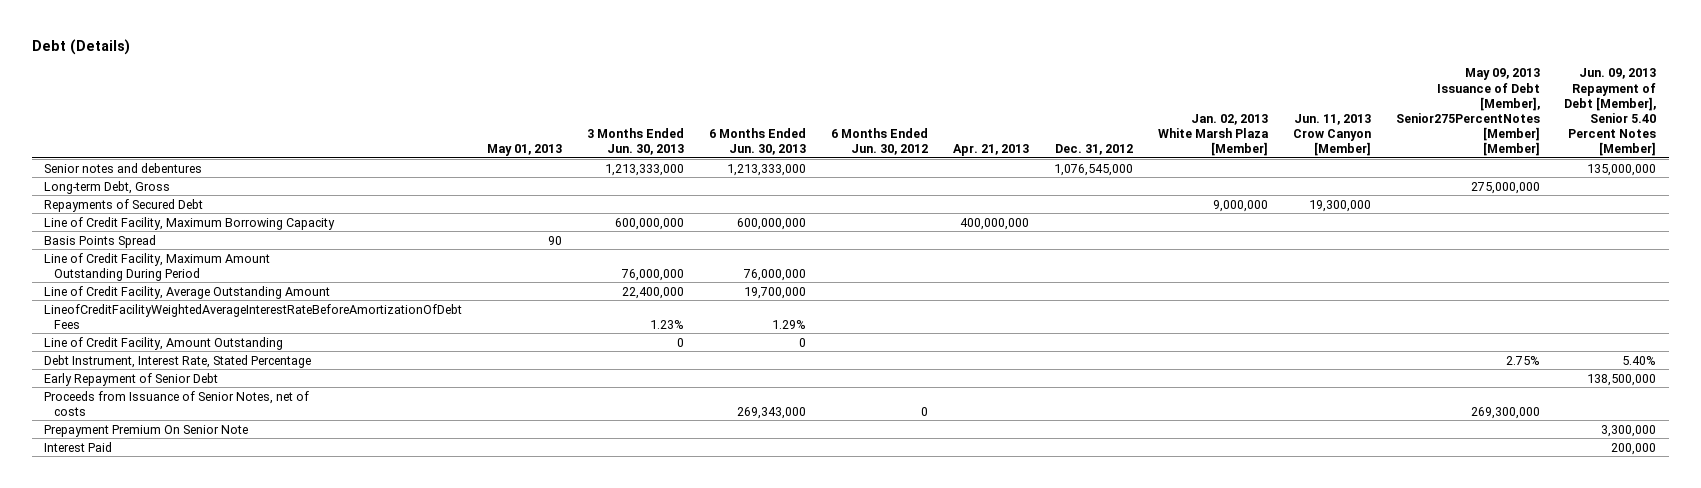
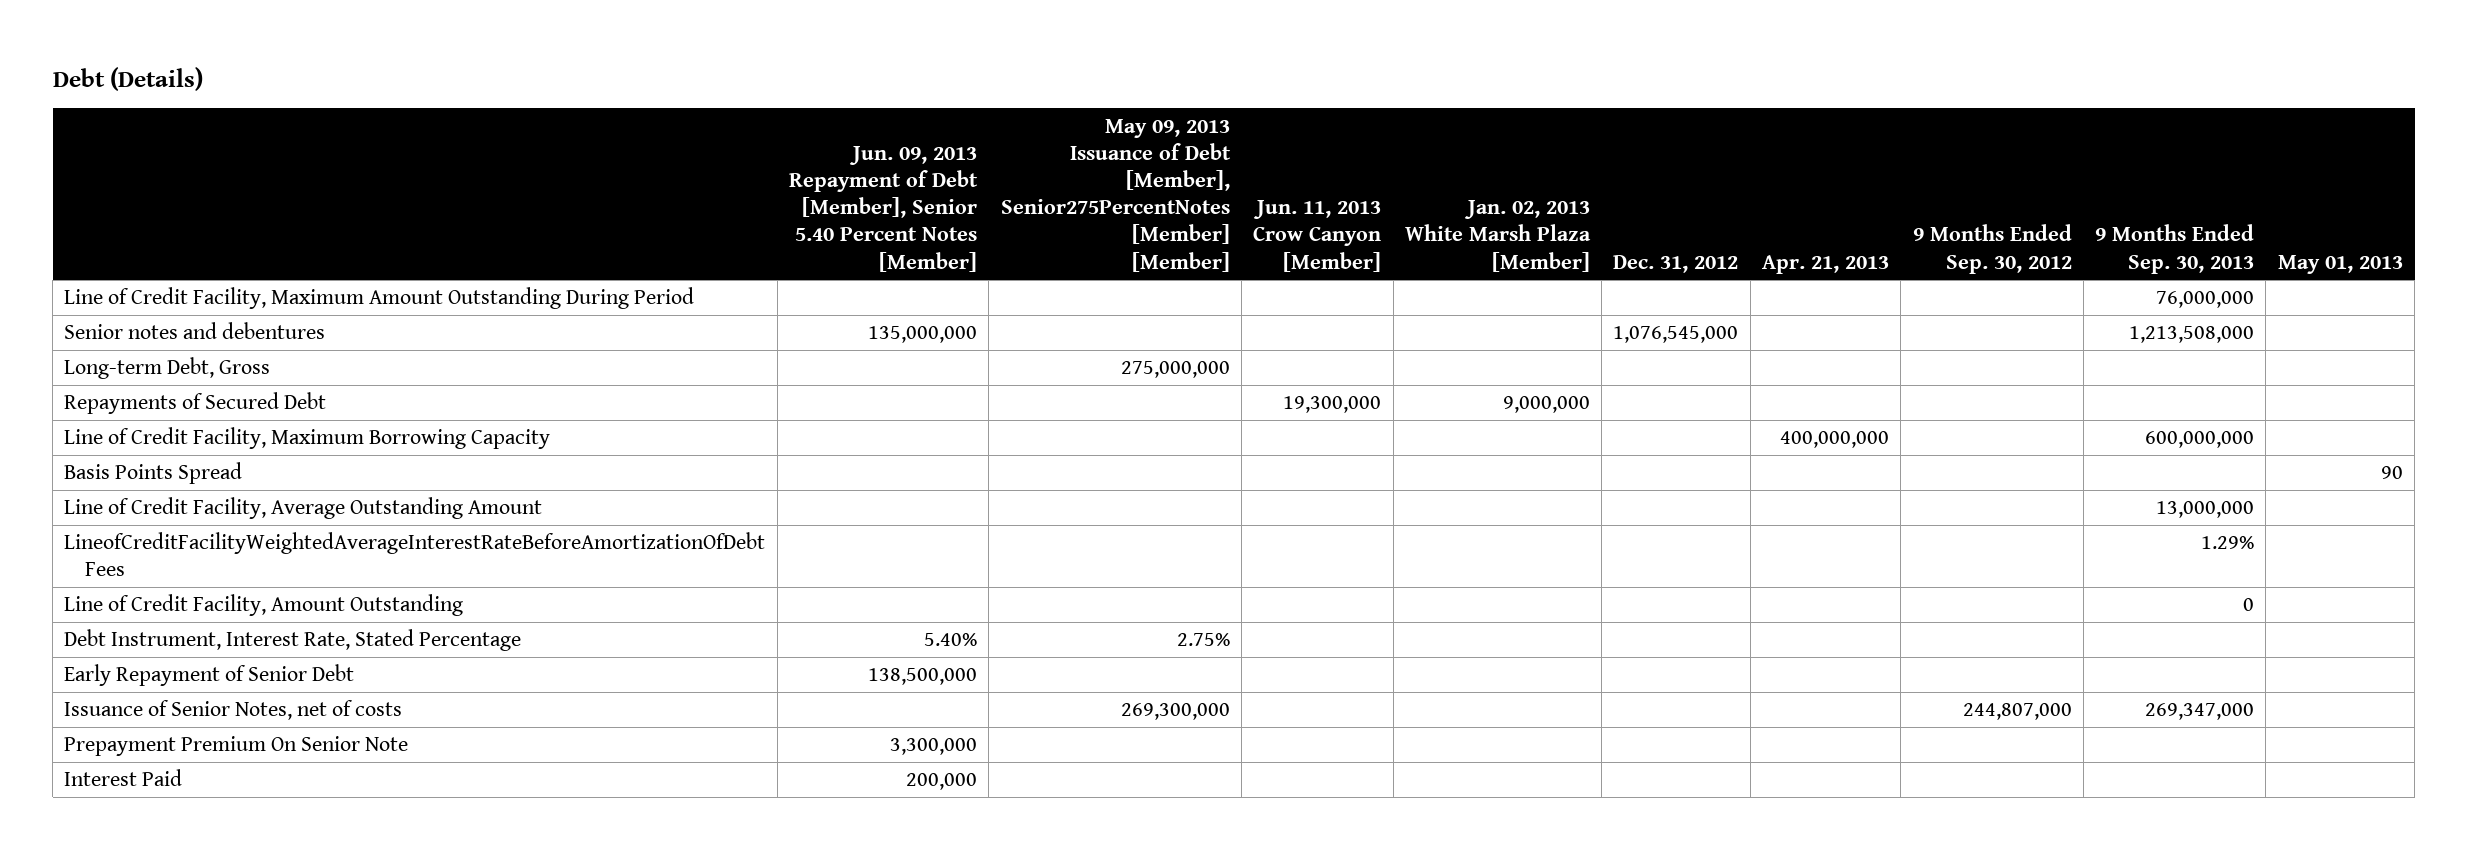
[587,127,685,155] 3 Months Ended Jun. 30, 2013 -> none
[709,127,807,155] 6 Months Ended Jun. 30, 2013 -> none
[831,127,929,155] 6 Months Ended Jun. 30, 2012 -> none
none -> [1912,224,2072,274] 9 Months Ended Sep. 30, 2012
none -> [2095,224,2255,274] 9 Months Ended Sep. 30, 2013
[44,252,271,281] Line of Credit Facility, Maximum Amount Outstanding During Period -> [64,287,695,310] Line of Credit Facility, Maximum Amount Outstanding During Period
[44,390,310,416] Proceeds from Issuance of Senior Notes, net of costs -> [64,700,403,721] Issuance of Senior Notes, net of costs

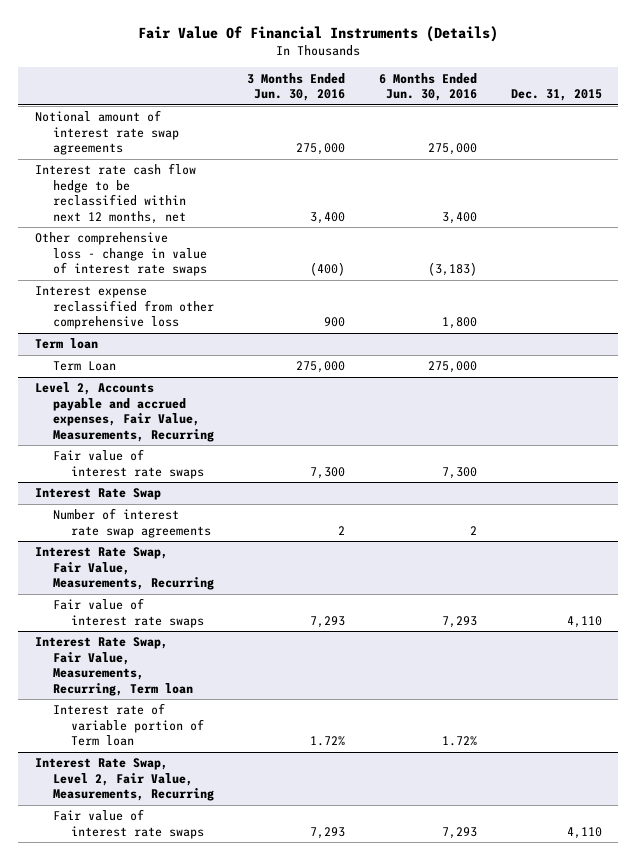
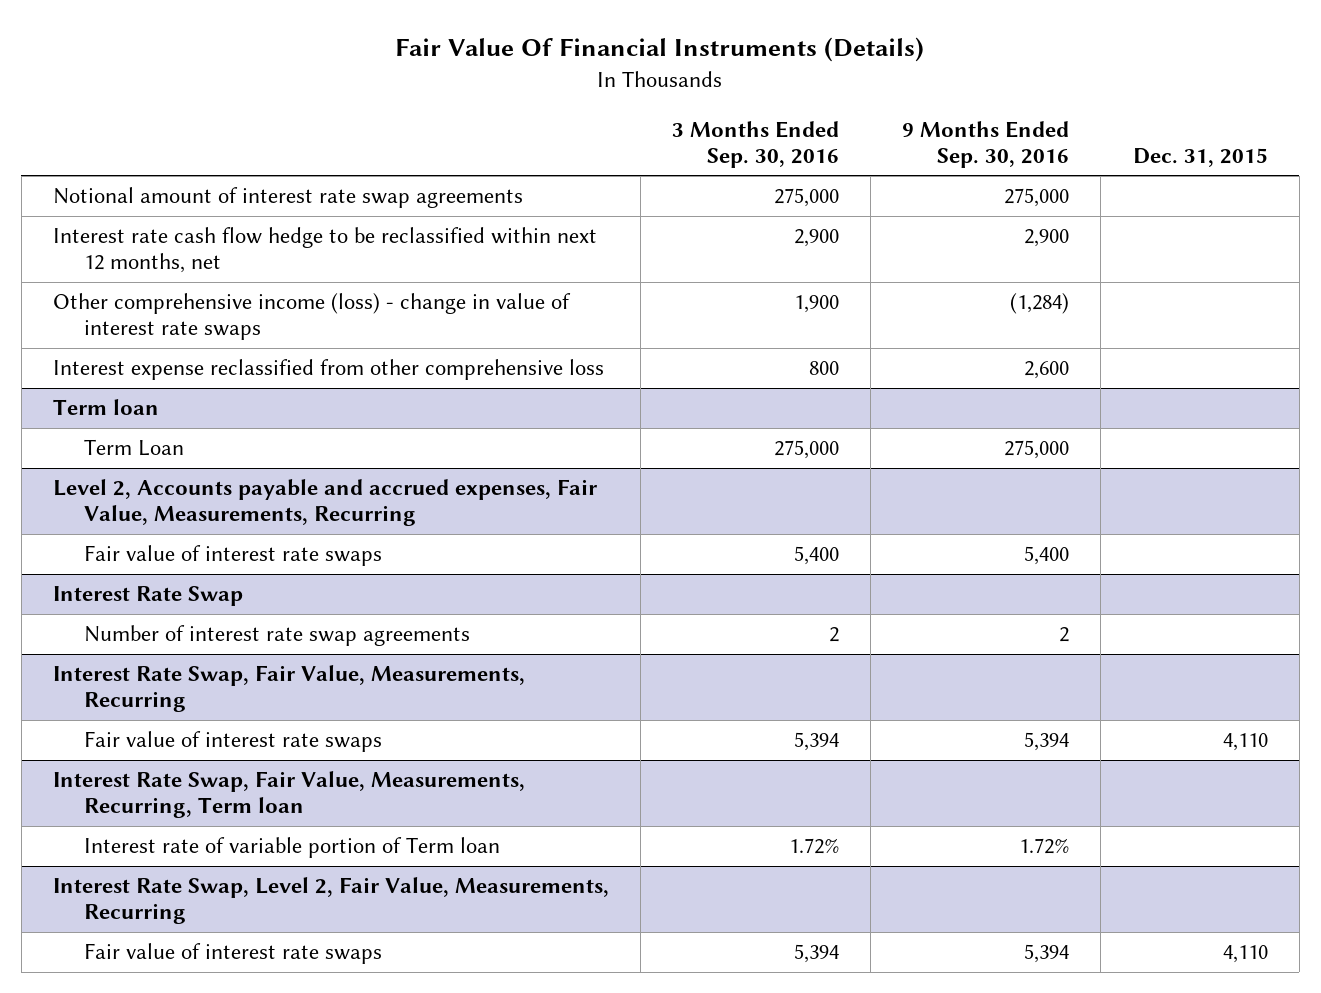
[247,72,346,102] 3 Months Ended Jun. 30, 2016 -> none
[378,72,477,102] 6 Months Ended Jun. 30, 2016 -> none
none -> [672,120,840,168] 3 Months Ended Sep. 30, 2016
none -> [902,120,1070,168] 9 Months Ended Sep. 30, 2016
[34,232,207,277] Other comprehensive loss - change in value of interest rate swaps -> [53,293,572,341] Other comprehensive income (loss) - change in value of interest rate swaps

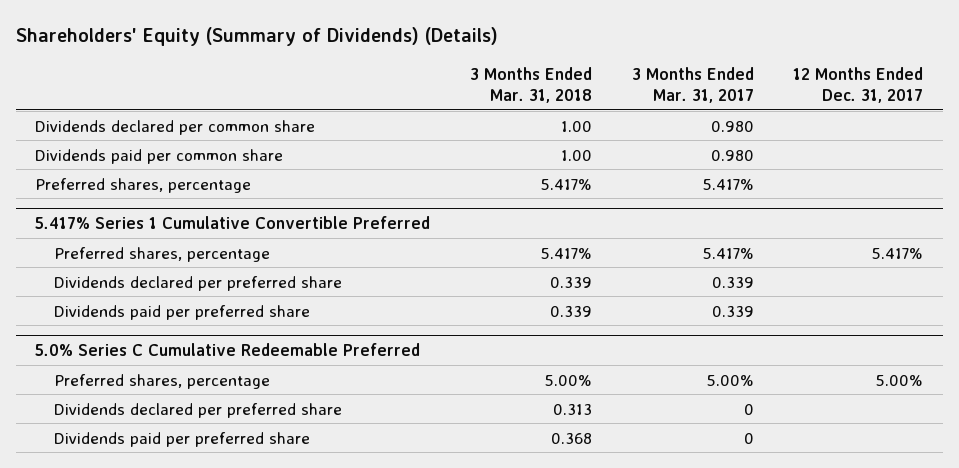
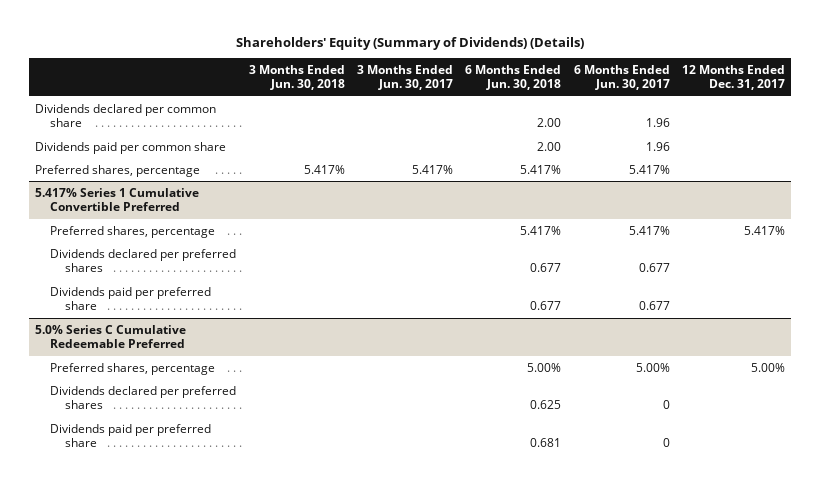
[470,66,593,104] 3 Months Ended Mar. 31, 2018 -> none
[631,66,754,104] 3 Months Ended Mar. 31, 2017 -> none
none -> [248,64,345,91] 3 Months Ended Jun. 30, 2018
none -> [356,64,453,91] 3 Months Ended Jun. 30, 2017
none -> [465,64,562,91] 6 Months Ended Jun. 30, 2018
none -> [573,64,670,91] 6 Months Ended Jun. 30, 2017
[53,275,342,291] Dividends declared per preferred share -> [50,248,237,273] Dividends declared per preferred shares
[53,402,342,418] Dividends declared per preferred share -> [50,385,237,410] Dividends declared per preferred shares

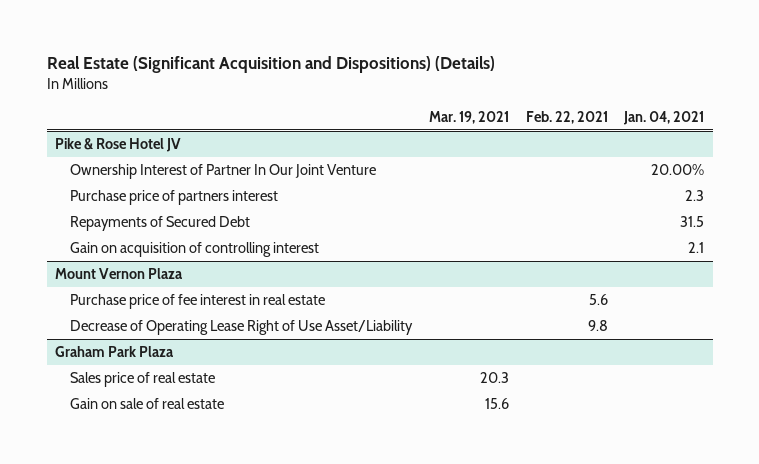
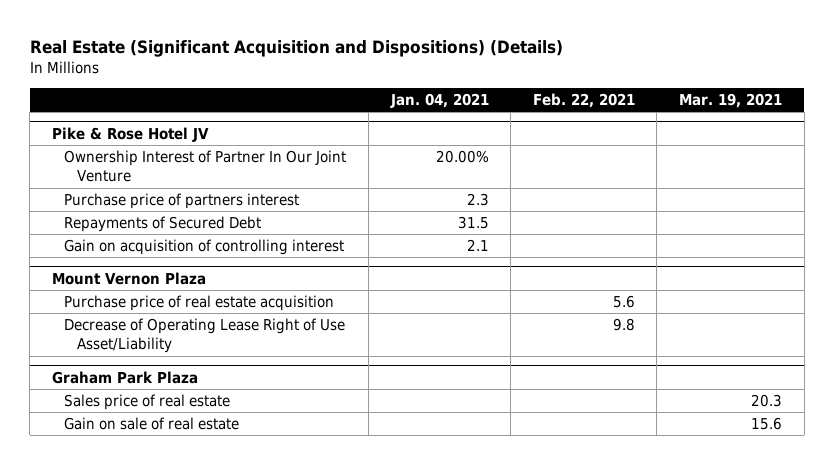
[70,294,326,310] Purchase price of fee interest in real estate -> [64,295,335,312] Purchase price of real estate acquisition

